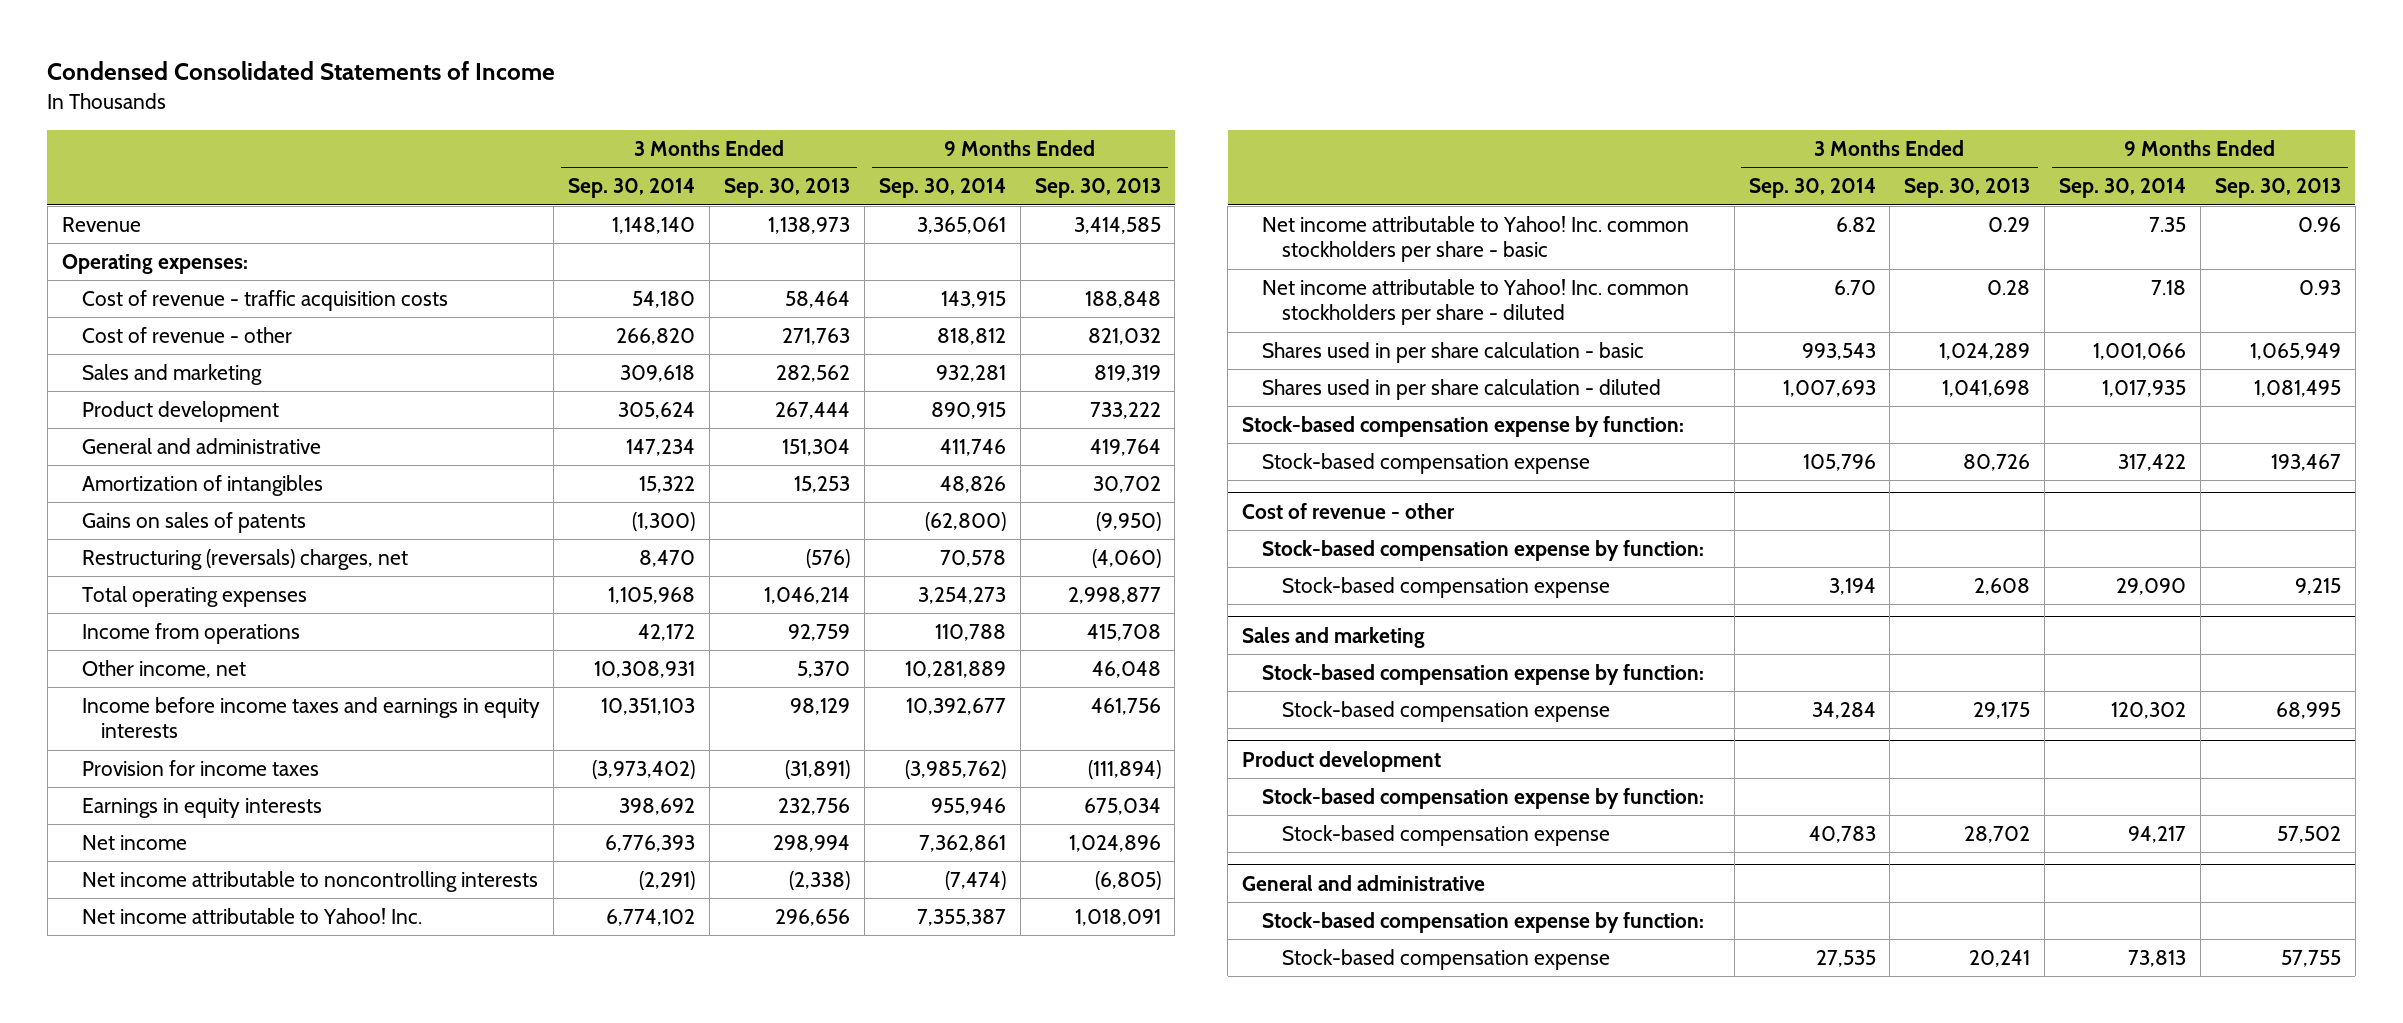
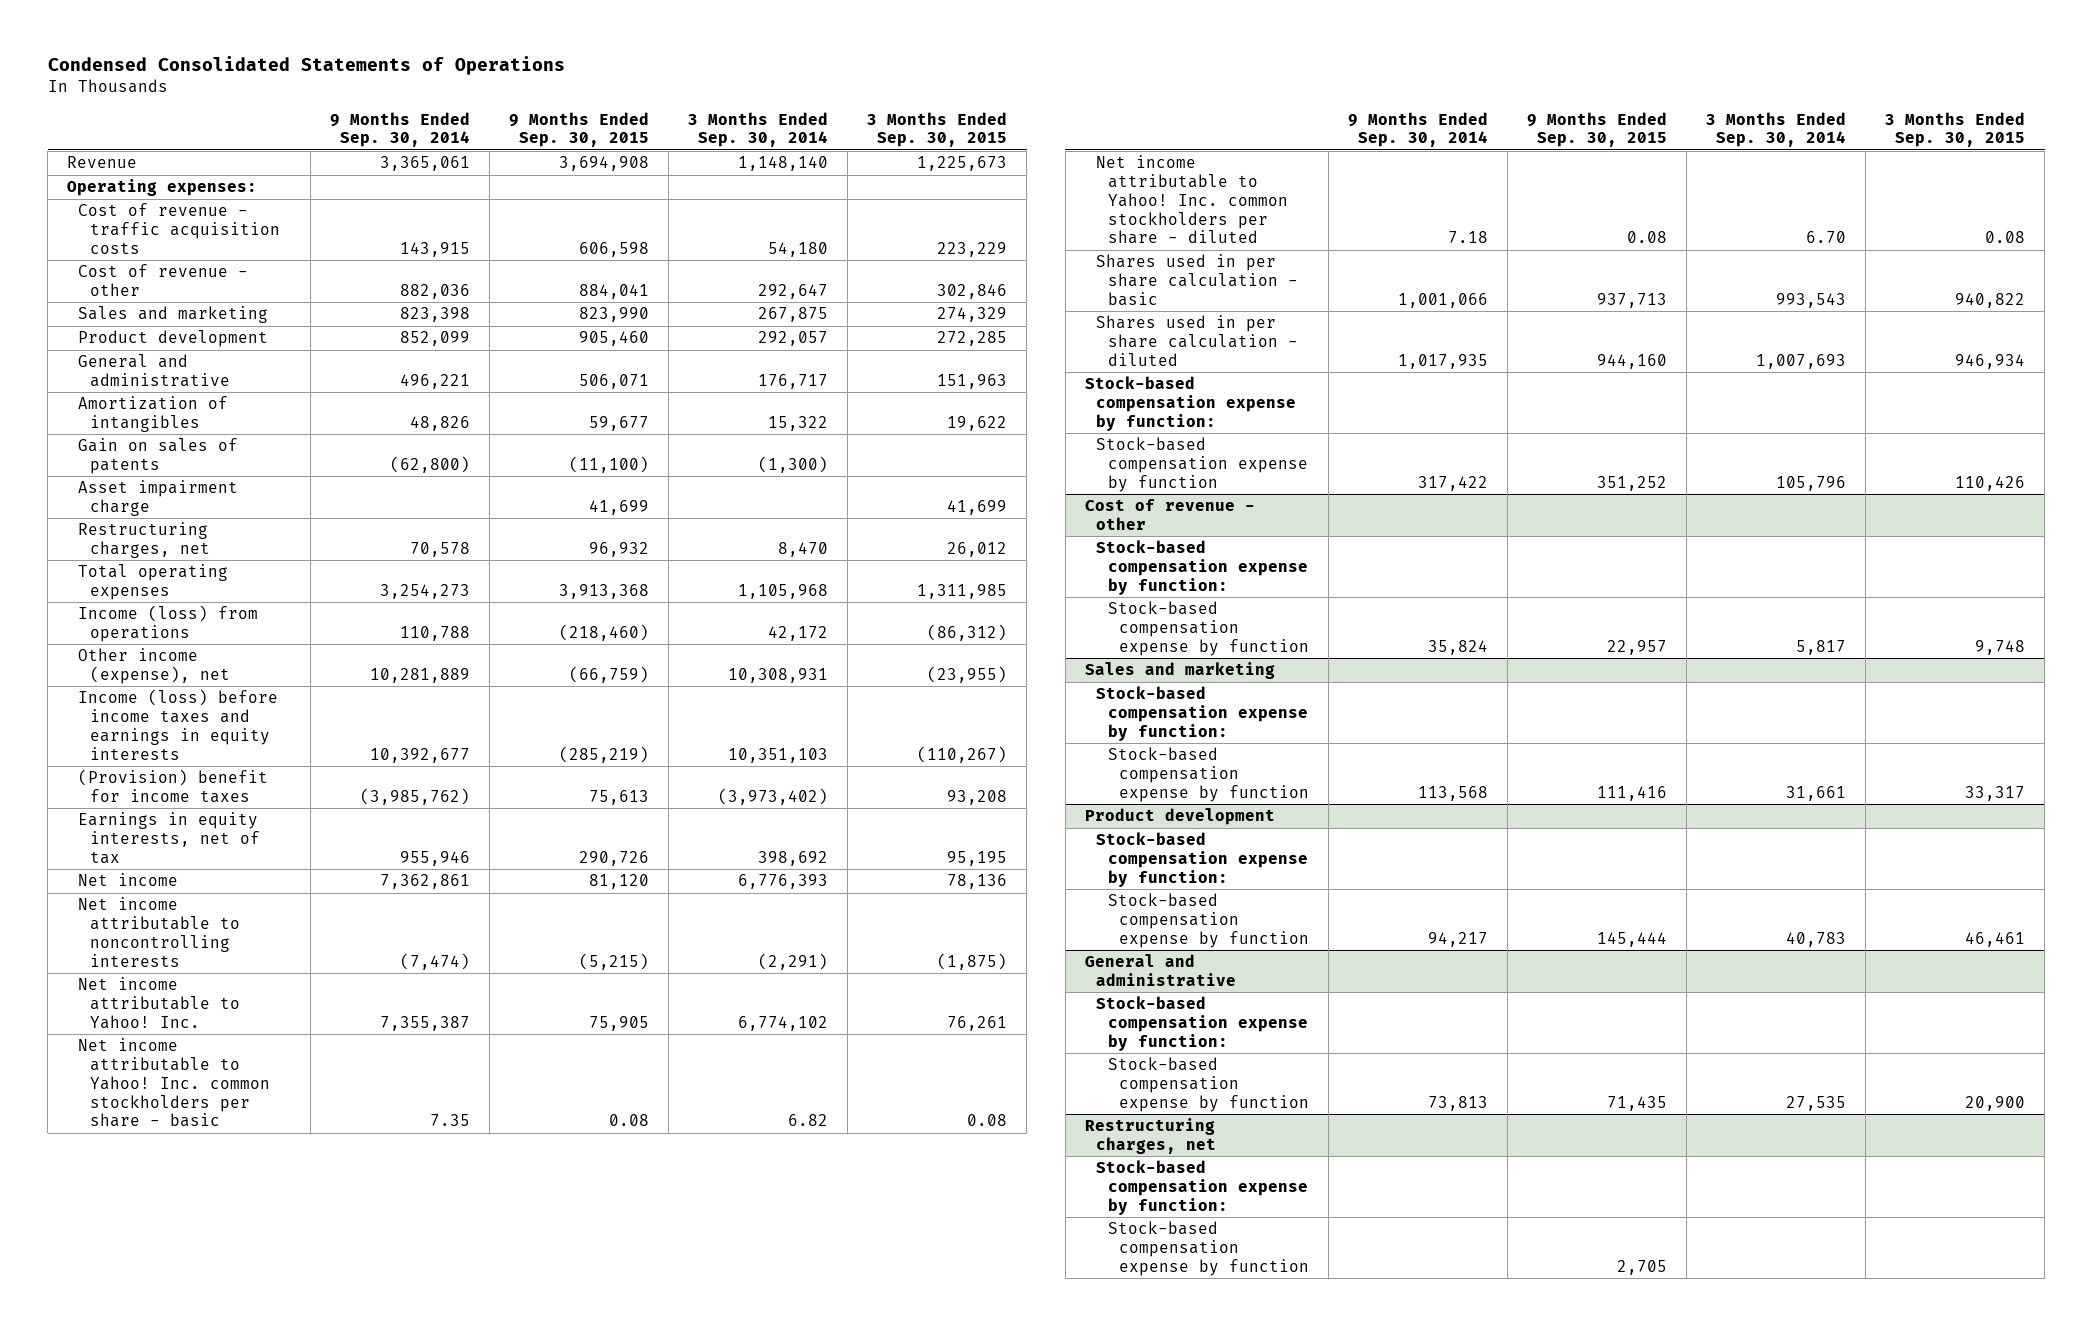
[47,61,556,81] Condensed Consolidated Statements of Income -> [47,56,565,76] Condensed Consolidated Statements of Operations
[724,178,851,199] Sep. 30, 2013 -> none
[1034,178,1161,199] Sep. 30, 2013 -> none
none -> [509,111,650,148] 9 Months Ended Sep. 30, 2015
none -> [867,111,1008,148] 3 Months Ended Sep. 30, 2015
[616,328,696,346] 266,820 -> [758,283,829,299] 292,647
[936,328,1006,346] 818,812 -> [400,283,471,299] 882,036
[620,365,696,383] 309,618 -> [758,307,829,323] 267,875
[935,365,1006,383] 932,281 -> [400,307,471,323] 823,398
[618,402,696,420] 305,624 -> [758,331,829,347] 292,057
[930,402,1006,420] 890,915 -> [400,331,471,347] 852,099
[626,439,696,457] 147,234 -> [758,373,829,389] 176,717
[939,439,1006,457] 411,746 -> [400,373,471,389] 496,221
[81,512,306,534] Gains on sales of patents -> [78,438,239,474] Gain on sales of patents
none -> [78,480,239,516] Asset impairment charge
[81,549,408,571] Restructuring (reversals) charges, net -> [78,522,210,558] Restructuring charges, net
[81,623,300,645] Income from operations -> [78,605,259,642] Income (loss) from operations
[81,660,246,679] Other income, net -> [78,648,230,684] Other income (expense), net
[81,697,540,739] Income before income taxes and earnings in equity interests -> [78,689,279,760] Income (loss) before income taxes and earnings in equity interests
[81,760,319,777] Provision for income taxes -> [78,769,269,803] (Provision) benefit for income taxes
[81,798,322,819] Earnings in equity interests -> [78,812,260,864] Earnings in equity interests, net of tax
[1261,453,1590,475] Stock-based compensation expense -> [1096,437,1308,492] Stock-based compensation expense by function
[1281,577,1610,599] Stock-based compensation expense -> [1107,601,1310,656] Stock-based compensation expense by function
[1828,578,1876,596] 3,194 -> [1796,639,1847,655] 5,817
[2116,578,2187,596] 29,090 -> [1428,639,1489,655] 35,824
[1281,701,1610,723] Stock-based compensation expense -> [1107,747,1310,802] Stock-based compensation expense by function
[1811,702,1876,720] 34,284 -> [1786,785,1847,801] 31,661
[2111,702,2187,720] 120,302 -> [1418,785,1489,801] 113,568
[1281,825,1610,847] Stock-based compensation expense -> [1107,893,1310,948] Stock-based compensation expense by function
[1281,949,1610,971] Stock-based compensation expense -> [1107,1057,1310,1112] Stock-based compensation expense by function
none -> [1084,1118,1217,1154] Restructuring charges, net
none -> [1096,1160,1308,1215] Stock-based compensation expense by function:
none -> [1107,1221,1310,1276] Stock-based compensation expense by function

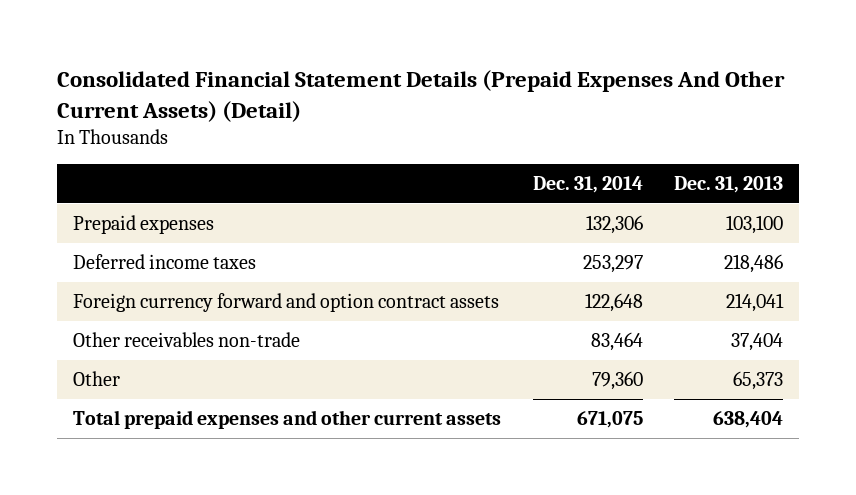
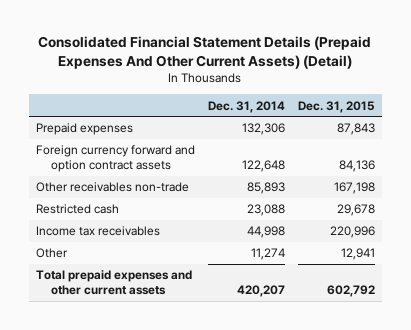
[674,176,784,194] Dec. 31, 2013 -> none
none -> [298,100,376,113] Dec. 31, 2015
[72,254,256,270] Deferred income taxes -> none
[590,332,643,352] 83,464 -> [246,182,285,195] 85,893
none -> [35,204,119,215] Restricted cash
none -> [35,226,160,237] Income tax receivables
[591,371,643,391] 79,360 -> [250,248,285,261] 11,274
[576,411,643,429] 671,075 -> [236,285,285,298] 420,207

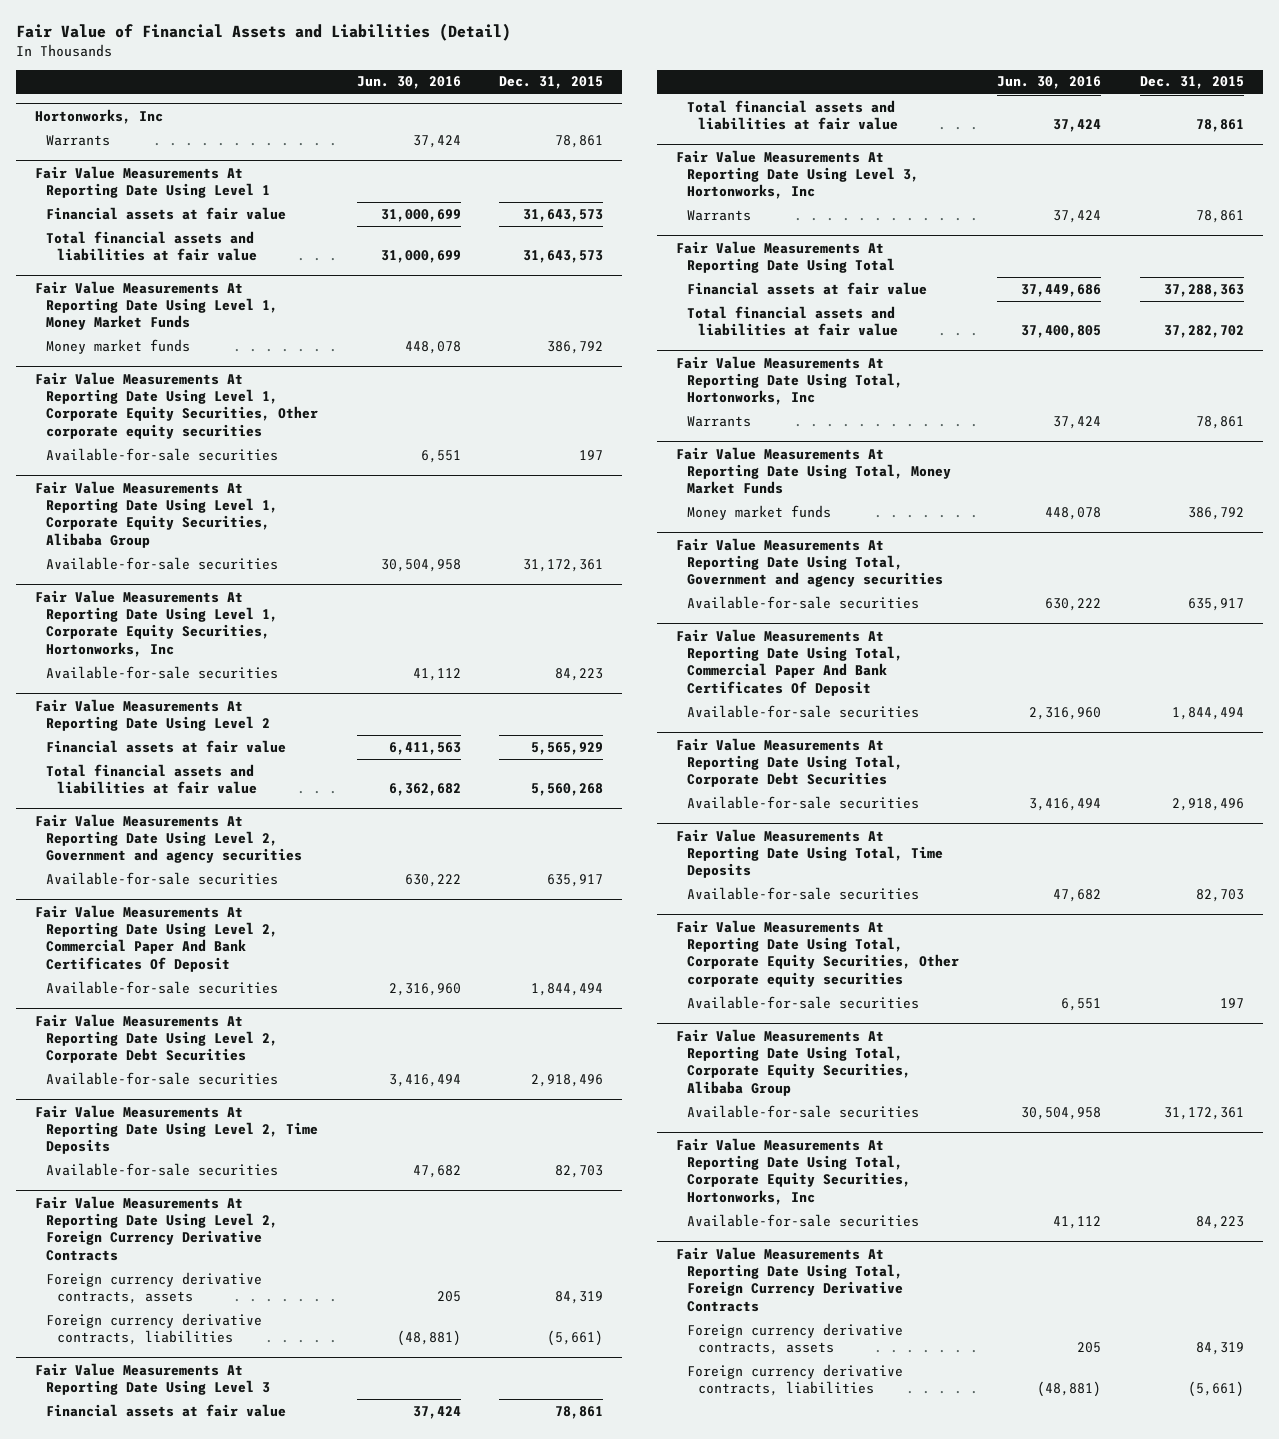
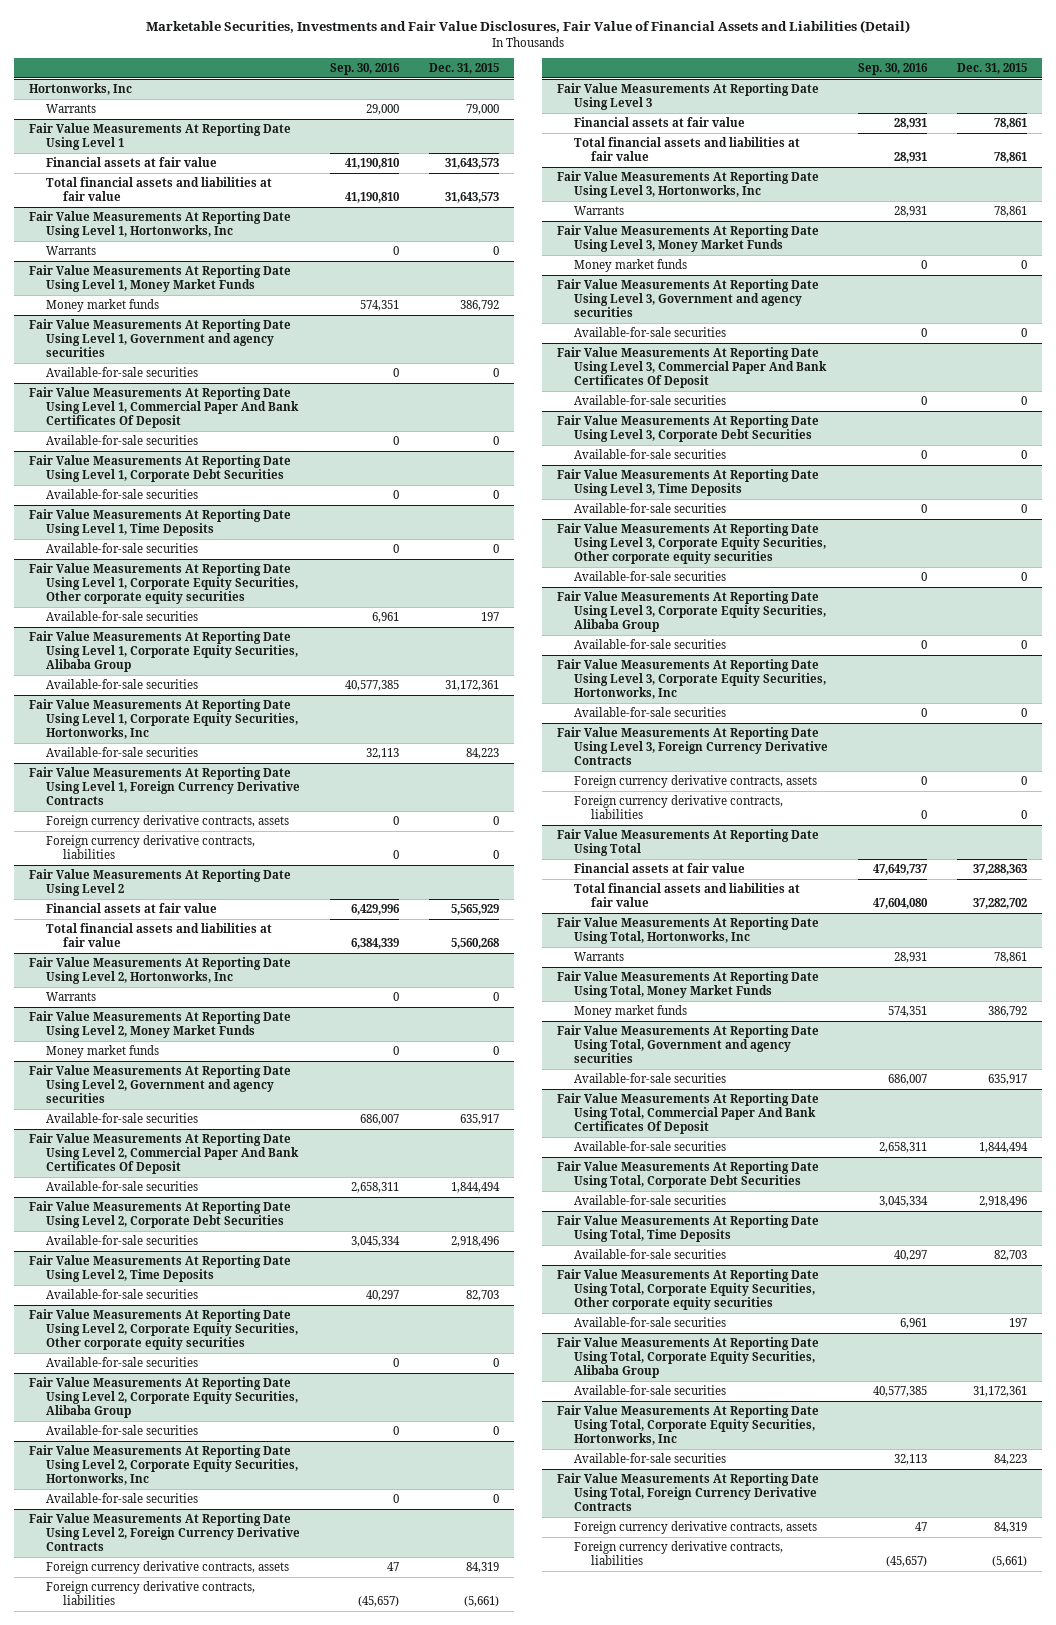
[15,23,511,42] Fair Value of Financial Assets and Liabilities (Detail) -> [145,20,910,34] Marketable Securities, Investments and Fair Value Disclosures, Fair Value of Financial Assets and Liabilities (Detail)
[356,76,461,90] Jun. 30, 2016 -> none
none -> [329,63,400,76] Sep. 30, 2016
[555,134,604,148] 78,861 -> [465,104,499,116] 79,000
none -> [28,211,291,239] Fair Value Measurements At Reporting Date Using Level 1, Hortonworks, Inc
none -> [45,246,96,256] Warrants
none -> [28,319,291,358] Fair Value Measurements At Reporting Date Using Level 1, Government and agency securities
none -> [45,367,198,378] Available-for-sale securities
none -> [28,387,299,429] Fair Value Measurements At Reporting Date Using Level 1, Commercial Paper And Bank Certificates Of Deposit
none -> [45,435,198,446] Available-for-sale securities
none -> [28,455,291,483] Fair Value Measurements At Reporting Date Using Level 1, Corporate Debt Securities
none -> [45,489,198,500] Available-for-sale securities
none -> [28,509,291,537] Fair Value Measurements At Reporting Date Using Level 1, Time Deposits
none -> [45,543,198,554] Available-for-sale securities
none -> [28,767,300,806] Fair Value Measurements At Reporting Date Using Level 1, Foreign Currency Derivative Contracts
none -> [45,815,289,829] Foreign currency derivative contracts, assets
none -> [45,835,255,860] Foreign currency derivative contracts, liabilities
none -> [28,957,291,985] Fair Value Measurements At Reporting Date Using Level 2, Hortonworks, Inc
none -> [45,992,96,1002] Warrants
none -> [28,1011,291,1039] Fair Value Measurements At Reporting Date Using Level 2, Money Market Funds
none -> [45,1045,159,1059] Money market funds
none -> [28,1309,298,1351] Fair Value Measurements At Reporting Date Using Level 2, Corporate Equity Securities, Other corporate equity securities
none -> [45,1357,198,1368] Available-for-sale securities
none -> [28,1377,298,1419] Fair Value Measurements At Reporting Date Using Level 2, Corporate Equity Securities, Alibaba Group
none -> [45,1425,198,1436] Available-for-sale securities
none -> [28,1445,298,1486] Fair Value Measurements At Reporting Date Using Level 2, Corporate Equity Securities, Hortonworks, Inc
none -> [45,1493,198,1504] Available-for-sale securities
none -> [556,225,819,253] Fair Value Measurements At Reporting Date Using Level 3, Money Market Funds
none -> [574,259,688,273] Money market funds
none -> [556,279,819,318] Fair Value Measurements At Reporting Date Using Level 3, Government and agency securities
none -> [574,327,727,338] Available-for-sale securities
none -> [556,347,828,389] Fair Value Measurements At Reporting Date Using Level 3, Commercial Paper And Bank Certificates Of Deposit
none -> [574,395,727,406] Available-for-sale securities
none -> [556,415,819,443] Fair Value Measurements At Reporting Date Using Level 3, Corporate Debt Securities
none -> [574,449,727,460] Available-for-sale securities
none -> [556,469,819,497] Fair Value Measurements At Reporting Date Using Level 3, Time Deposits
none -> [574,503,727,514] Available-for-sale securities
none -> [556,523,827,565] Fair Value Measurements At Reporting Date Using Level 3, Corporate Equity Securities, Other corporate equity securities
none -> [574,571,727,582] Available-for-sale securities
none -> [556,591,827,633] Fair Value Measurements At Reporting Date Using Level 3, Corporate Equity Securities, Alibaba Group
none -> [574,639,727,650] Available-for-sale securities
none -> [556,659,827,700] Fair Value Measurements At Reporting Date Using Level 3, Corporate Equity Securities, Hortonworks, Inc
none -> [574,707,727,718] Available-for-sale securities
none -> [556,727,829,766] Fair Value Measurements At Reporting Date Using Level 3, Foreign Currency Derivative Contracts
none -> [574,775,818,789] Foreign currency derivative contracts, assets
none -> [574,795,784,820] Foreign currency derivative contracts, liabilities

